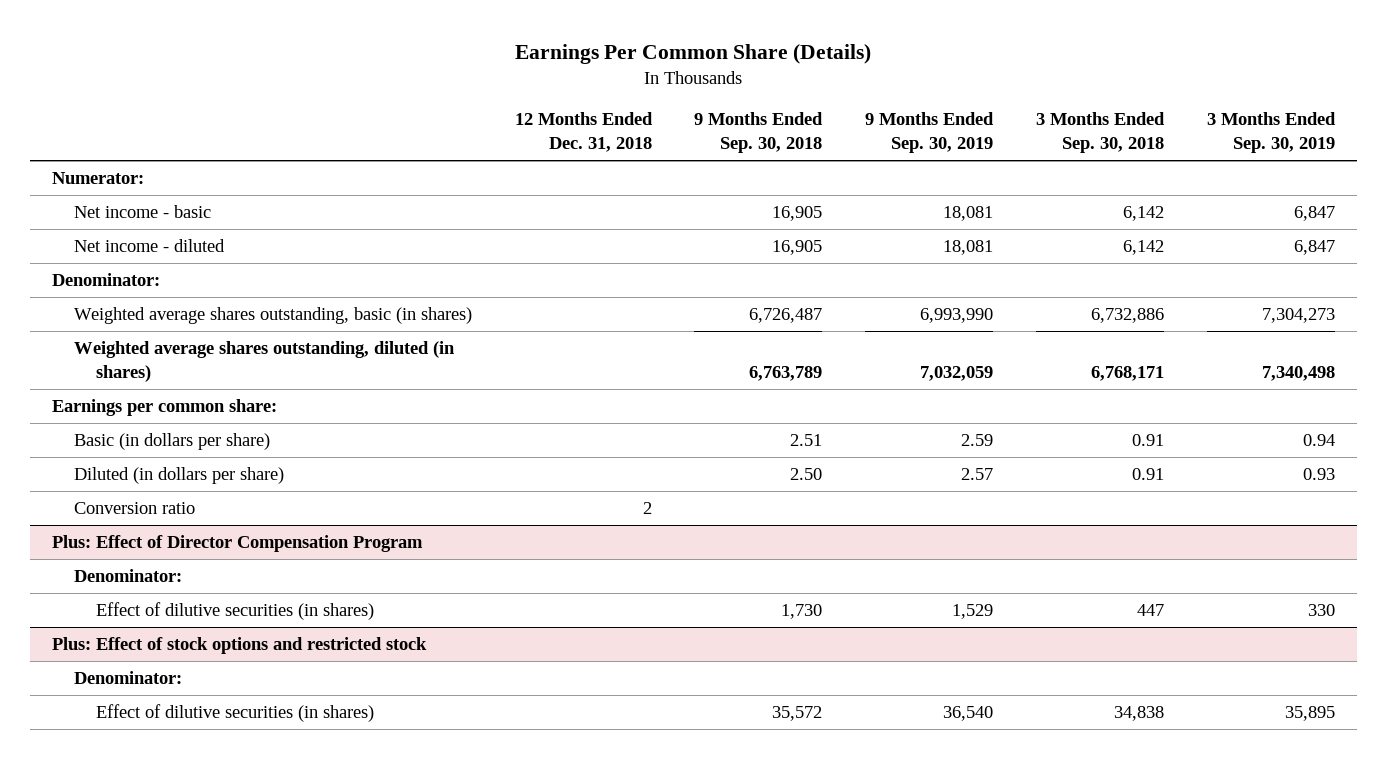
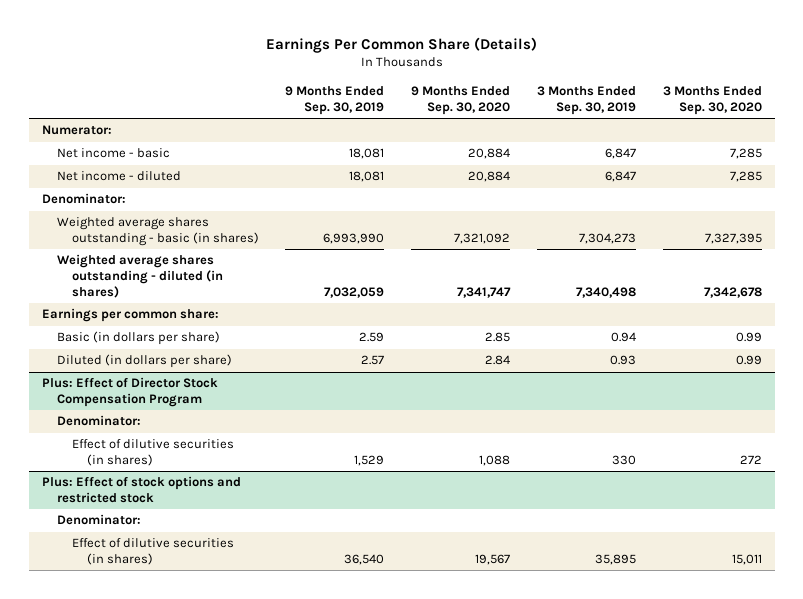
[514,112,653,153] 12 Months Ended Dec. 31, 2018 -> none
[694,112,824,154] 9 Months Ended Sep. 30, 2018 -> none
[1036,112,1166,154] 3 Months Ended Sep. 30, 2018 -> none
none -> [411,86,511,115] 9 Months Ended Sep. 30, 2020
none -> [662,86,762,115] 3 Months Ended Sep. 30, 2020
[73,306,472,324] Weighted average shares outstanding, basic (in shares) -> [56,217,259,247] Weighted average shares outstanding - basic (in shares)
[73,340,455,382] Weighted average shares outstanding, diluted (in shares) -> [56,254,223,299] Weighted average shares outstanding - diluted (in shares)
[73,501,195,514] Conversion ratio -> none
[51,534,423,552] Plus: Effect of Director Compensation Program -> [41,377,218,408] Plus: Effect of Director Stock Compensation Program

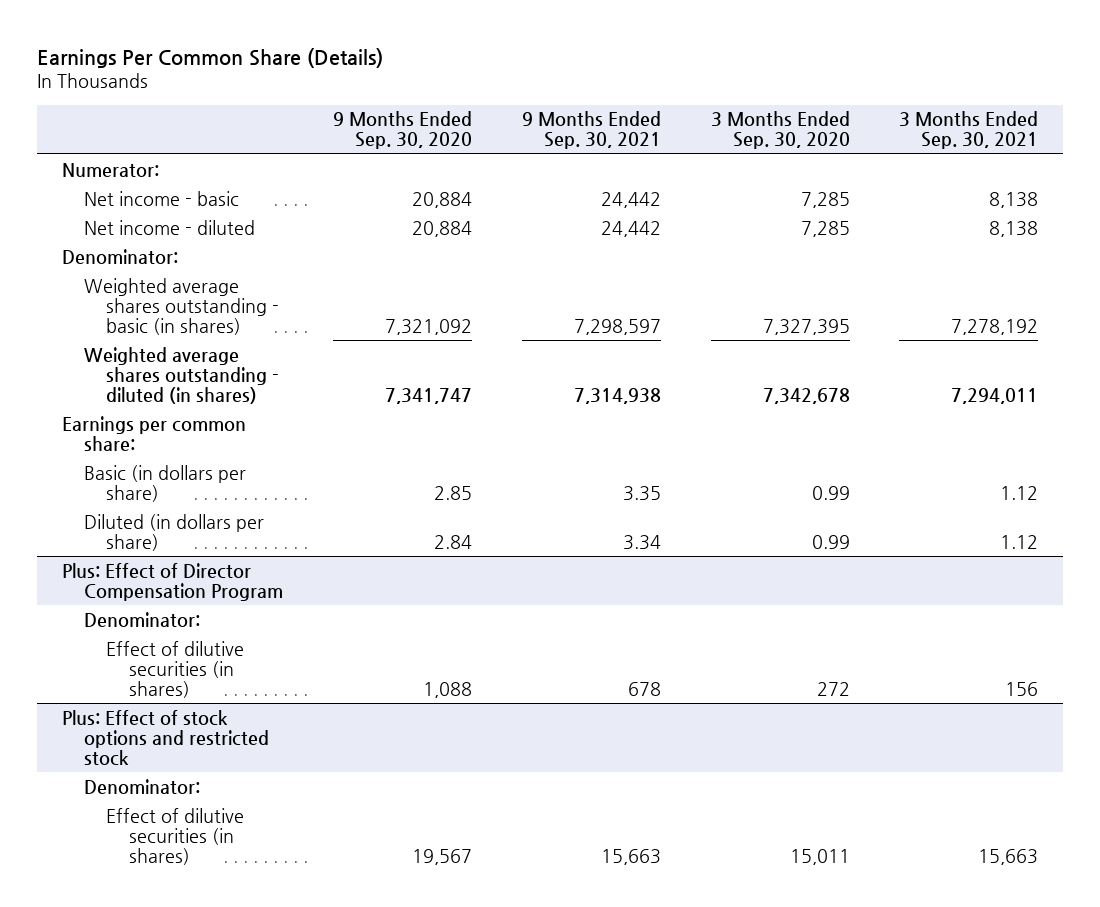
[285,86,385,115] 9 Months Ended Sep. 30, 2019 -> none
[536,86,636,115] 3 Months Ended Sep. 30, 2019 -> none
none -> [521,111,661,150] 9 Months Ended Sep. 30, 2021
none -> [899,111,1039,150] 3 Months Ended Sep. 30, 2021
[41,377,218,408] Plus: Effect of Director Stock Compensation Program -> [61,562,284,601] Plus: Effect of Director Compensation Program

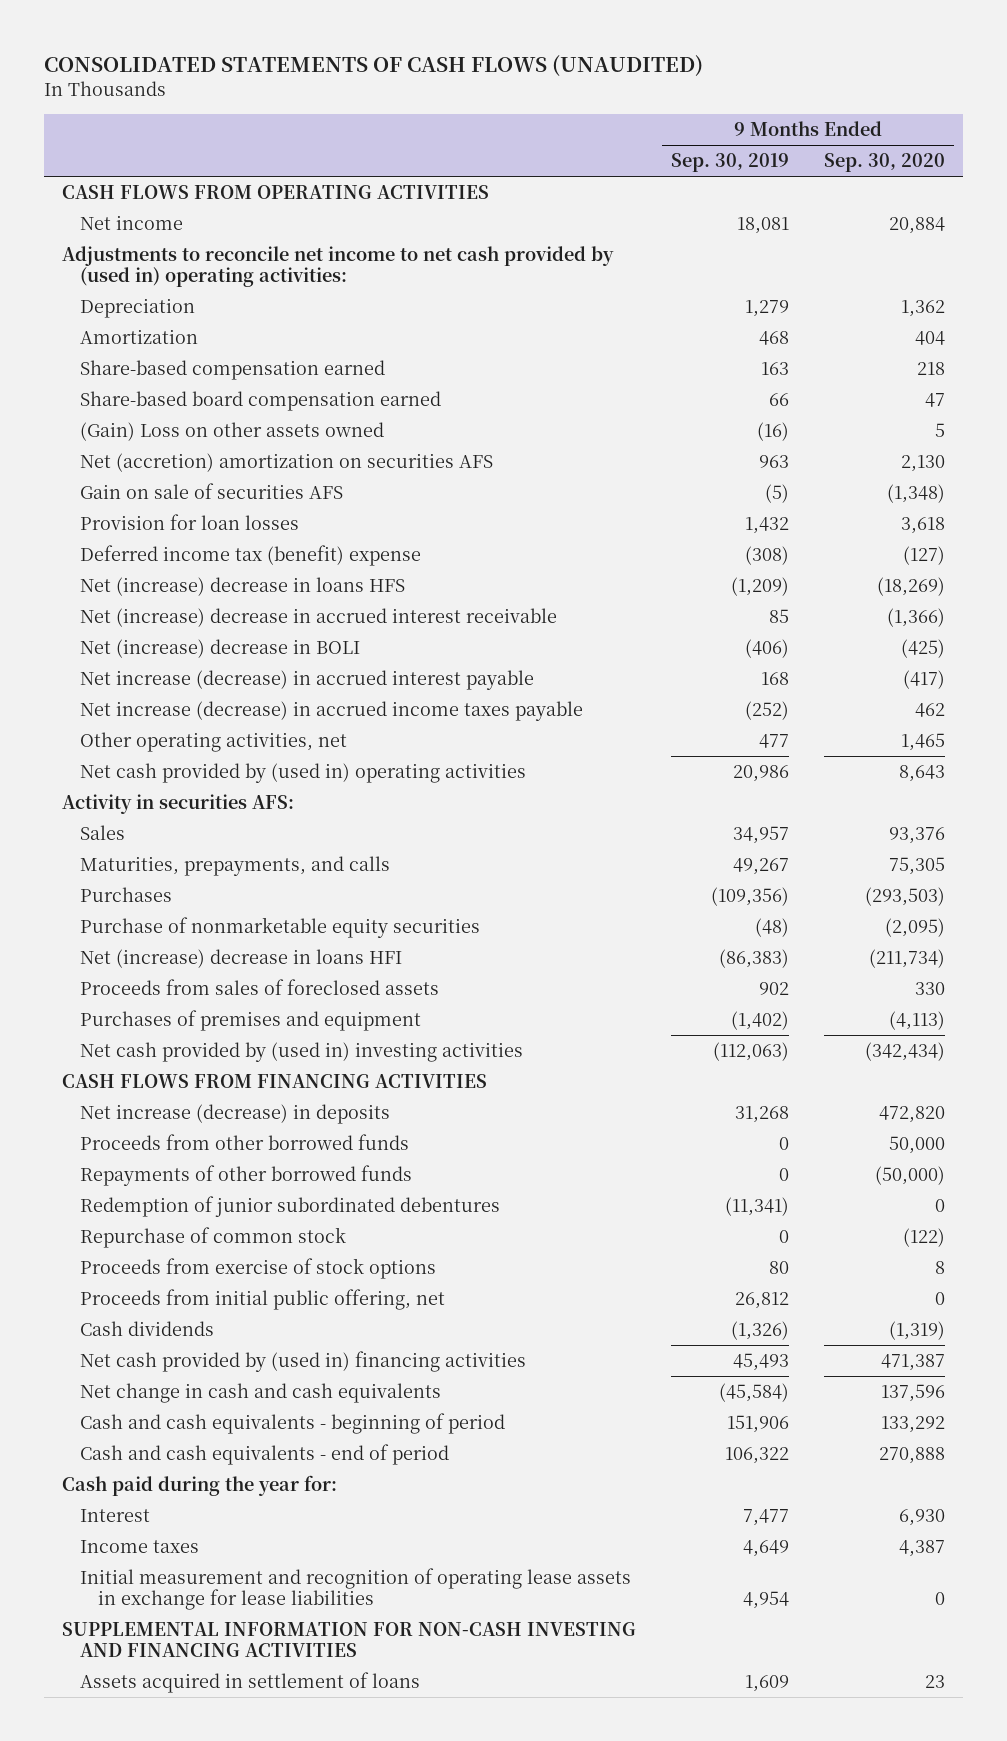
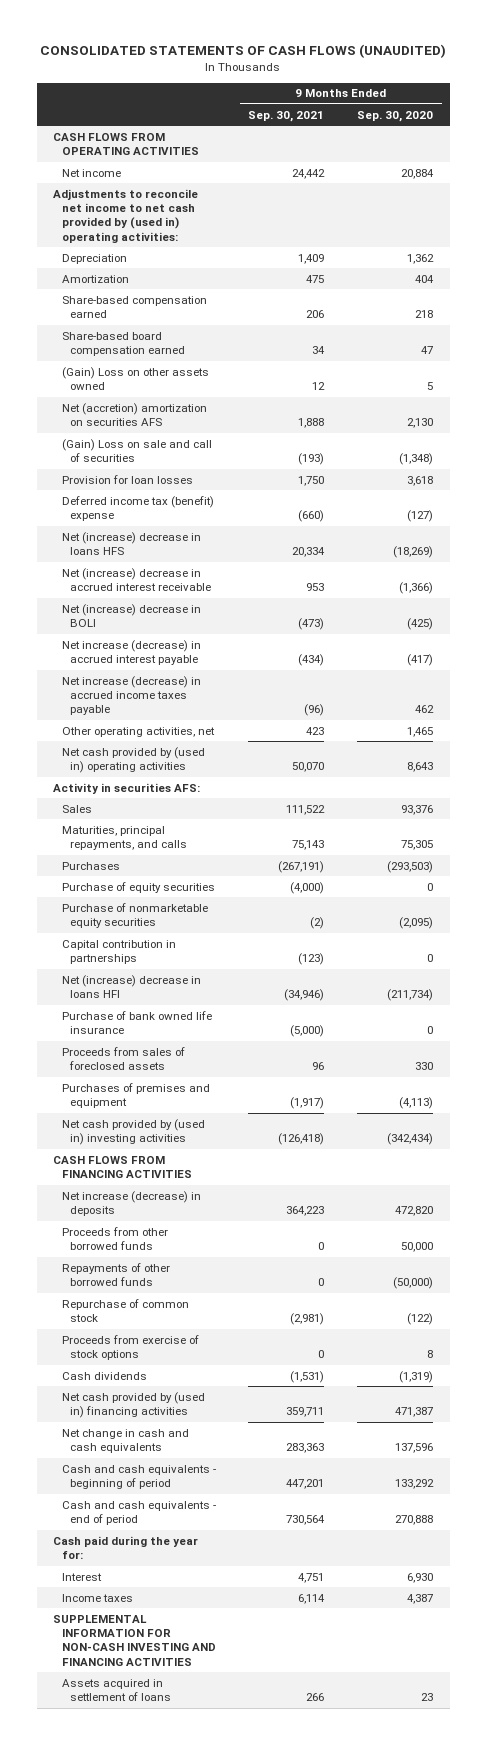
[670,153,789,173] Sep. 30, 2019 -> none
none -> [248,110,325,122] Sep. 30, 2021
[79,483,343,500] Gain on sale of securities AFS -> [61,438,212,463] (Gain) Loss on sale and call of securities
[79,856,390,877] Maturities, prepayments, and calls -> [61,825,187,851] Maturities, principal repayments, and calls
none -> [61,881,215,893] Purchase of equity securities
none -> [61,939,176,965] Capital contribution in partnerships
none -> [61,1010,212,1035] Purchase of bank owned life insurance
[79,1196,500,1218] Redemption of junior subordinated debentures -> none
[79,1289,445,1311] Proceeds from initial public offering, net -> none
[79,1568,631,1611] Initial measurement and recognition of operating lease assets in exchange for lease liabilities -> none

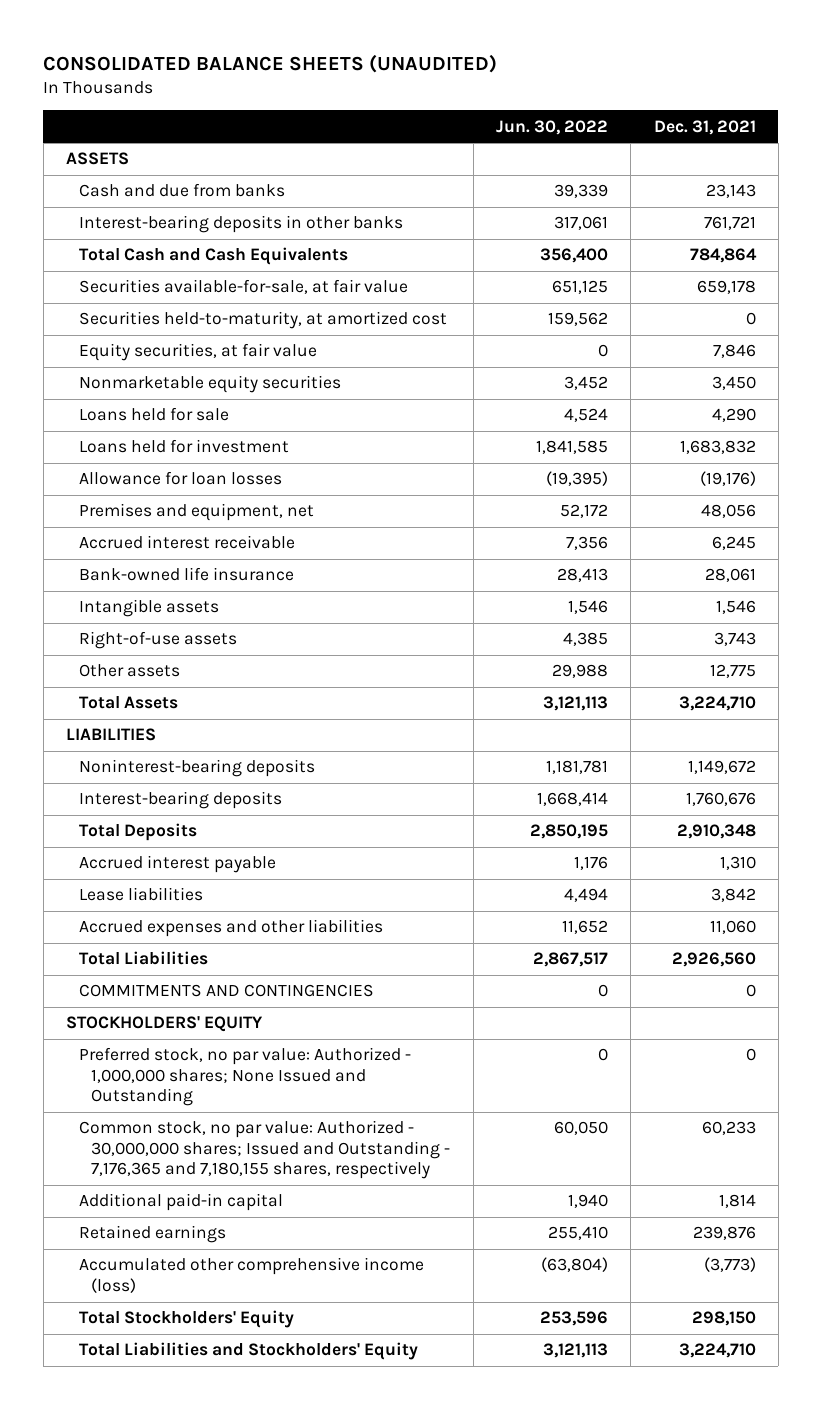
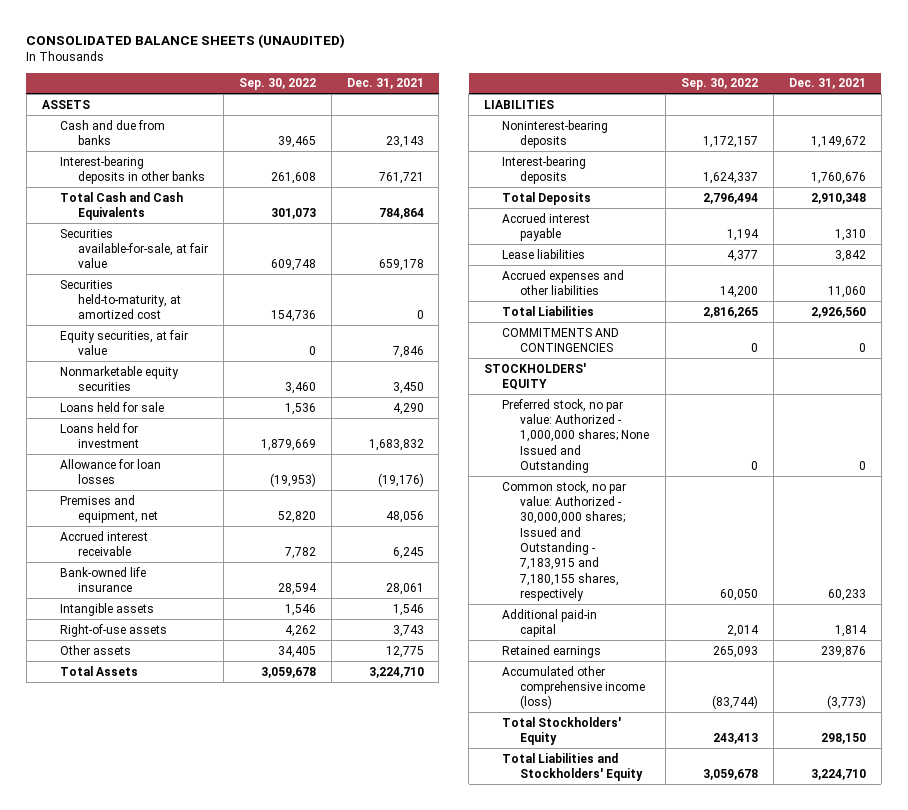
[496,119,609,135] Jun. 30, 2022 -> none
none -> [238,78,316,91] Sep. 30, 2022
[78,1120,451,1180] Common stock, no par value: Authorized - 30,000,000 shares; Issued and Outstanding - 7,176,365 and 7,180,155 shares, respectively -> [502,480,627,602] Common stock, no par value: Authorized - 30,000,000 shares; Issued and Outstanding - 7,183,915 and 7,180,155 shares, respectively

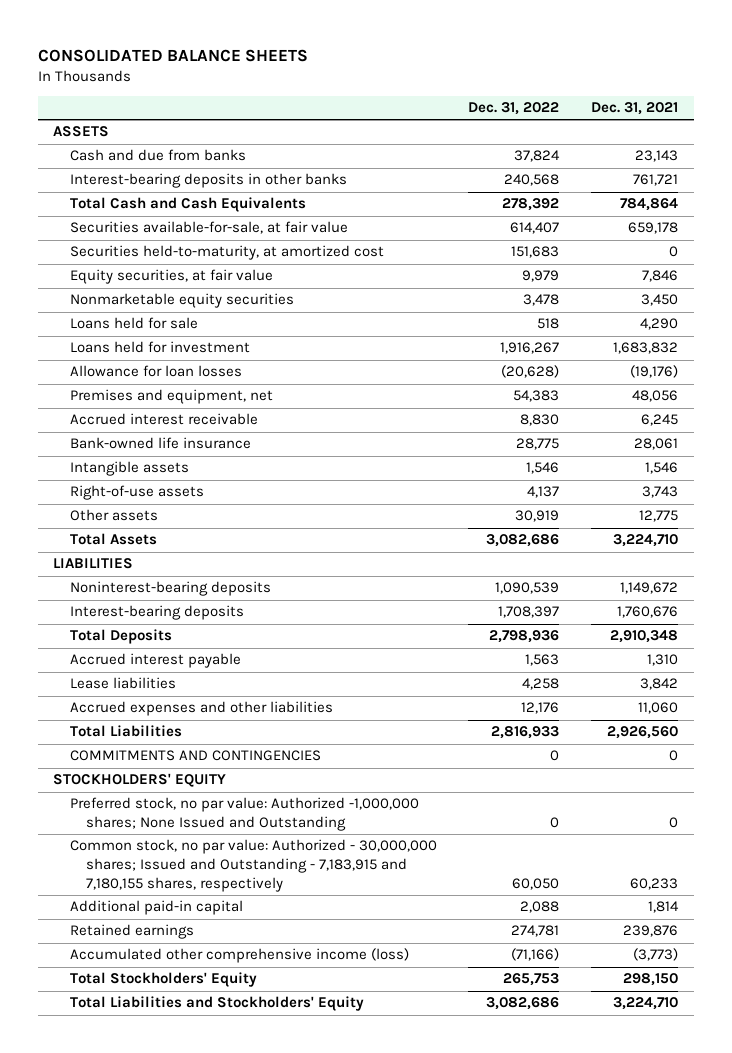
[26,33,346,48] CONSOLIDATED BALANCE SHEETS (UNAUDITED) -> [37,48,308,62] CONSOLIDATED BALANCE SHEETS
[238,78,316,91] Sep. 30, 2022 -> none
none -> [468,102,560,116] Dec. 31, 2022
[502,398,650,473] Preferred stock, no par value: Authorized - 1,000,000 shares; None Issued and Outstanding -> [69,797,419,832] Preferred stock, no par value: Authorized -1,000,000 shares; None Issued and Outstanding

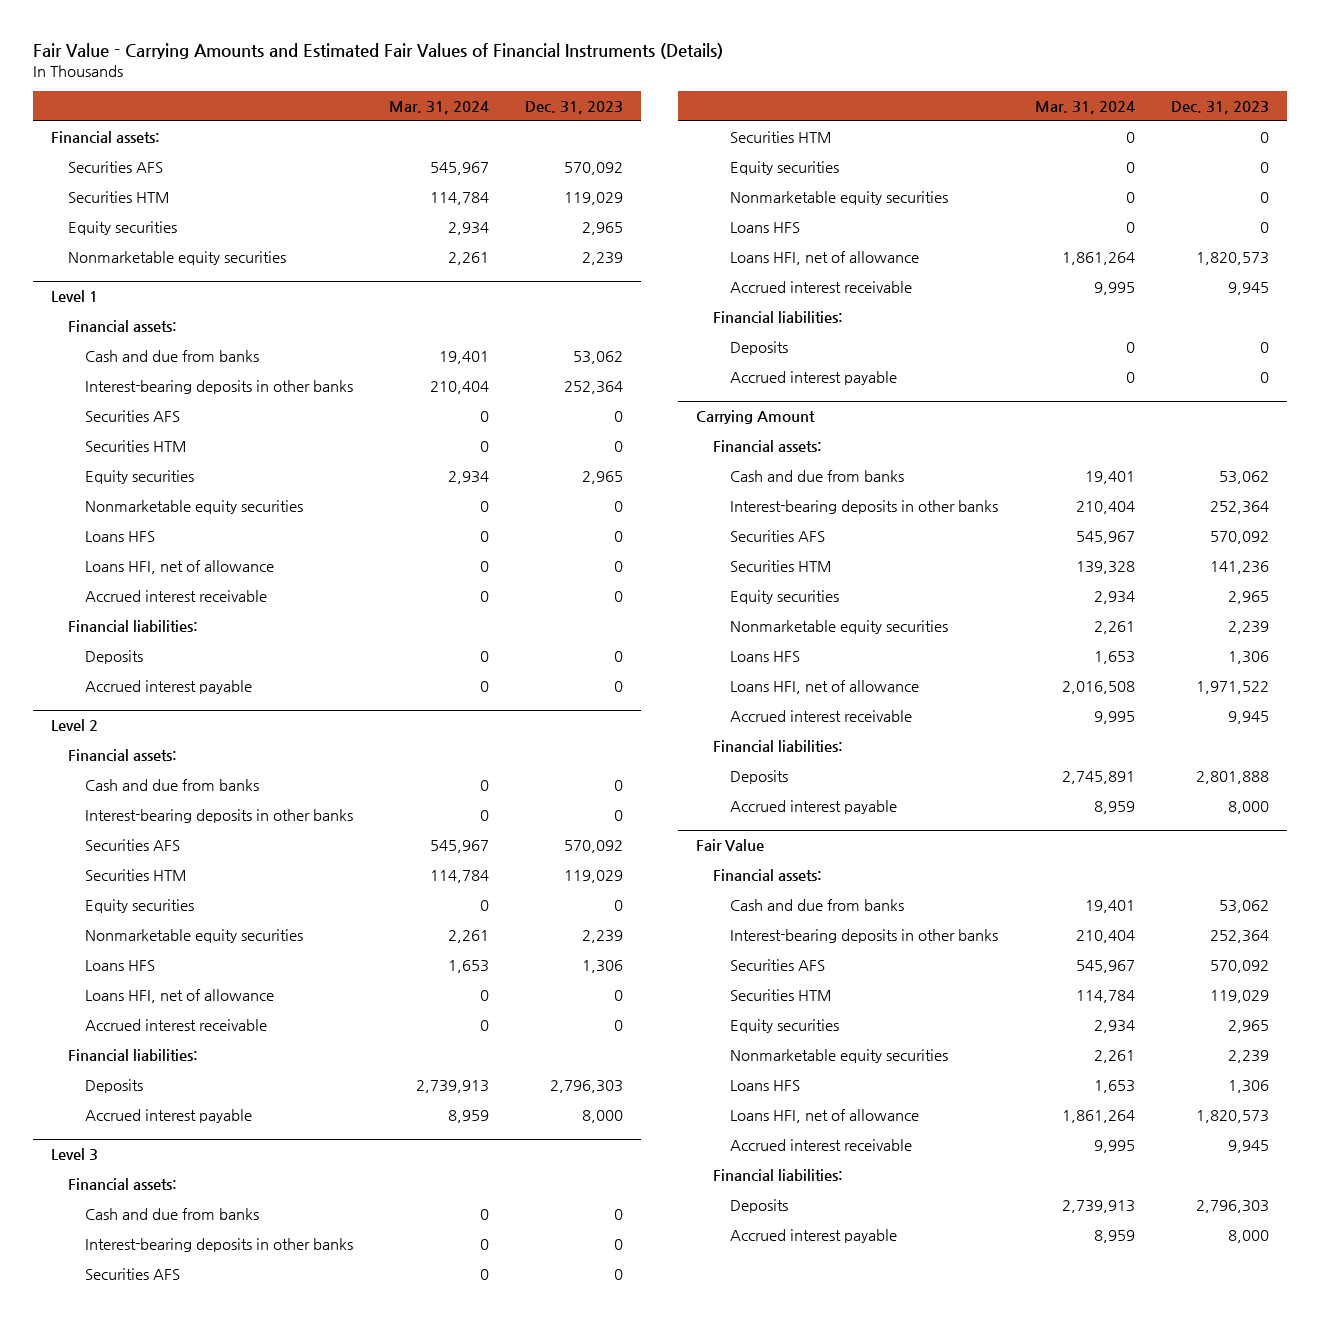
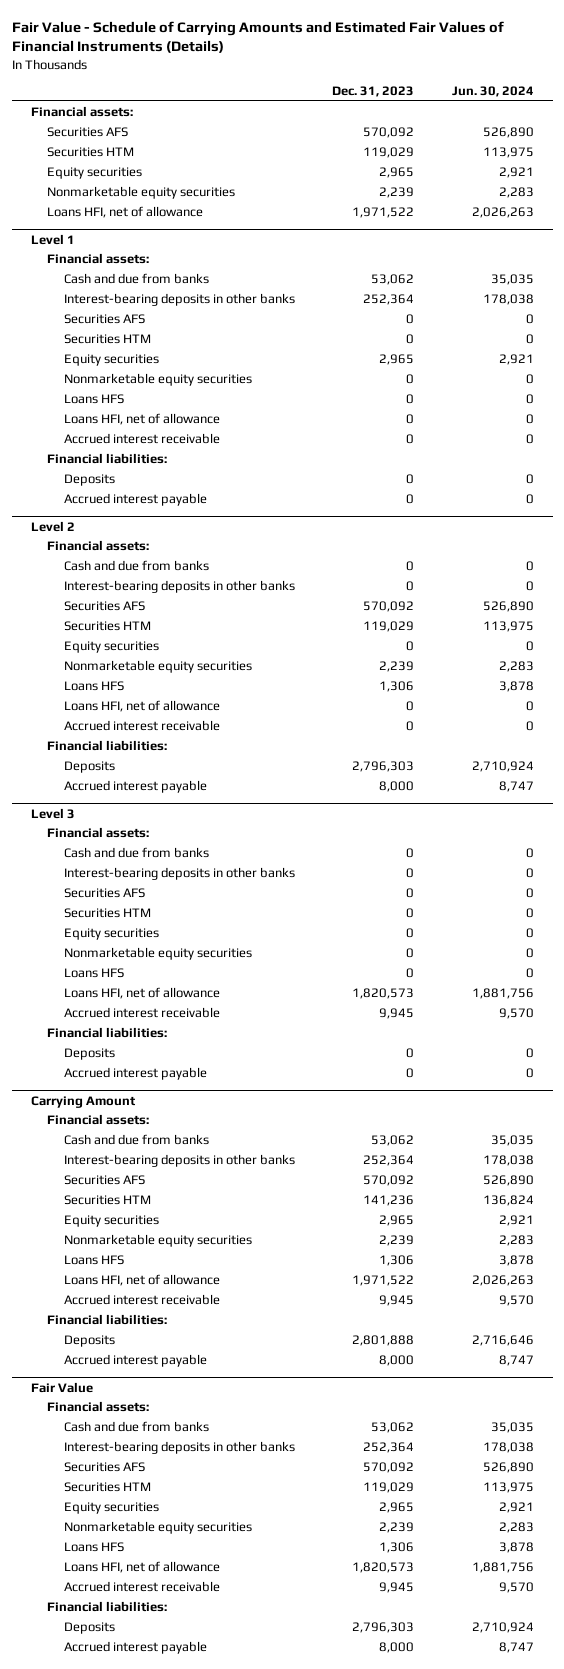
[32,42,723,59] Fair Value - Carrying Amounts and Estimated Fair Values of Financial Instruments (Details) -> [11,20,504,54] Fair Value - Schedule of Carrying Amounts and Estimated Fair Values of Financial Instruments (Details)
[388,100,489,114] Mar. 31, 2024 -> none
none -> [451,86,534,98] Jun. 30, 2024
none -> [47,205,204,218] Loans HFI, net of allowance

